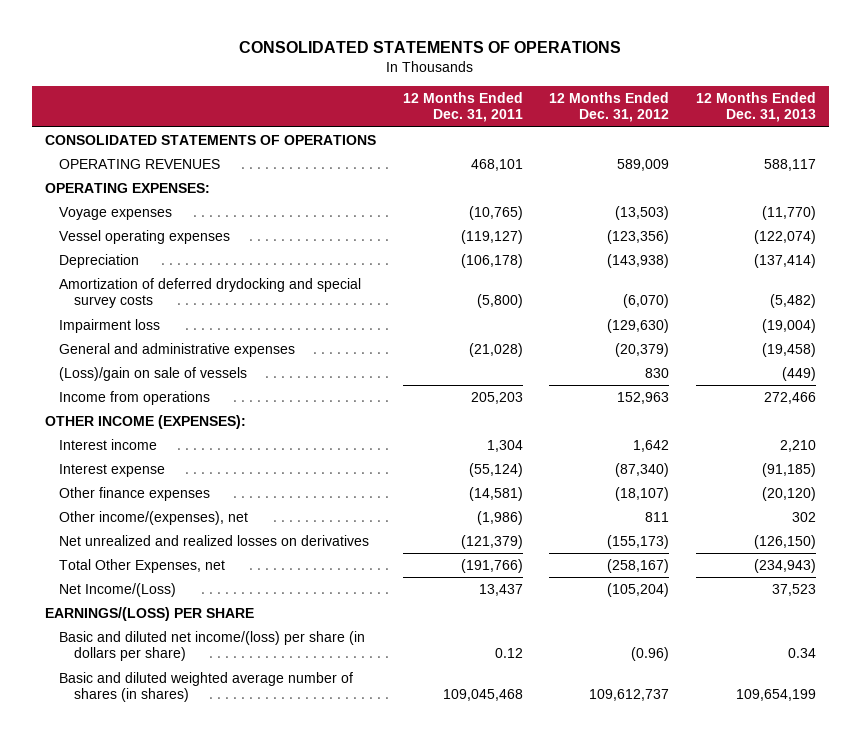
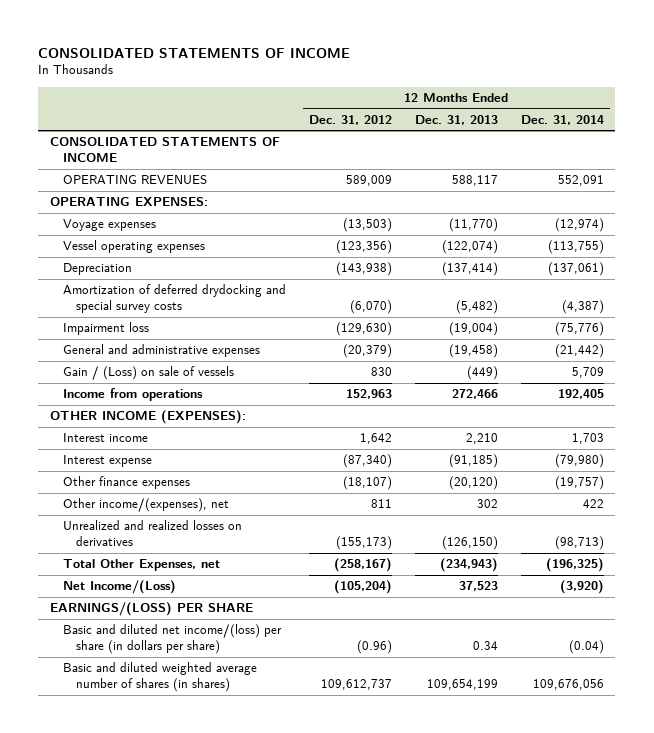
[239,41,622,54] CONSOLIDATED STATEMENTS OF OPERATIONS -> [38,47,351,58] CONSOLIDATED STATEMENTS OF INCOME
[402,91,523,123] 12 Months Ended Dec. 31, 2011 -> none
none -> [520,114,604,125] Dec. 31, 2014
[44,134,376,145] CONSOLIDATED STATEMENTS OF OPERATIONS -> [50,137,281,162] CONSOLIDATED STATEMENTS OF INCOME
[59,366,248,381] (Loss)/gain on sale of vessels -> [62,366,234,381] Gain / (Loss) on sale of vessels
[59,534,370,546] Net unrealized and realized losses on derivatives -> [62,520,242,546] Unrealized and realized losses on derivatives

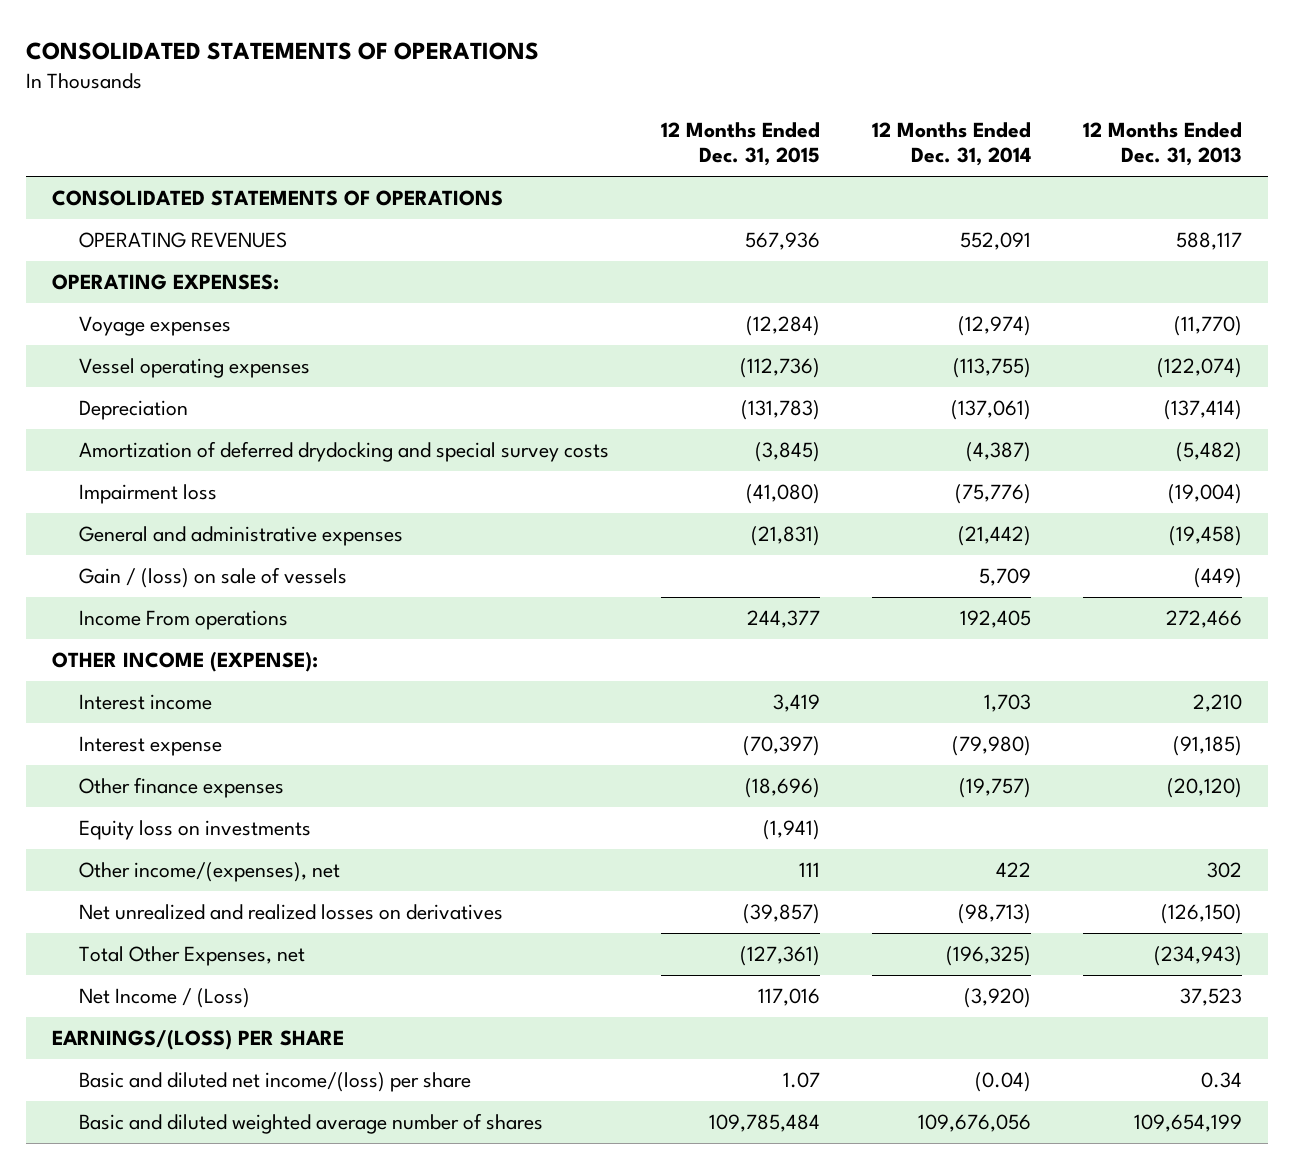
[38,47,351,58] CONSOLIDATED STATEMENTS OF INCOME -> [25,41,539,60] CONSOLIDATED STATEMENTS OF OPERATIONS
[308,114,392,125] Dec. 31, 2012 -> none
none -> [660,122,820,167] 12 Months Ended Dec. 31, 2015
[50,137,281,162] CONSOLIDATED STATEMENTS OF INCOME -> [51,190,503,207] CONSOLIDATED STATEMENTS OF OPERATIONS
[62,366,234,381] Gain / (Loss) on sale of vessels -> [78,567,347,589] Gain / (loss) on sale of vessels
[62,388,203,402] Income from operations -> [78,610,288,631] Income From operations
[50,410,247,425] OTHER INCOME (EXPENSES): -> [51,651,318,673] OTHER INCOME (EXPENSE):
none -> [78,820,311,841] Equity loss on investments
[62,520,242,546] Unrealized and realized losses on derivatives -> [78,904,503,921] Net unrealized and realized losses on derivatives
[62,580,176,595] Net Income/(Loss) -> [78,988,250,1009] Net Income / (Loss)
[62,624,282,654] Basic and diluted net income/(loss) per share (in dollars per share) -> [78,1072,471,1093] Basic and diluted net income/(loss) per share
[62,662,257,692] Basic and diluted weighted average number of shares (in shares) -> [78,1113,543,1135] Basic and diluted weighted average number of shares

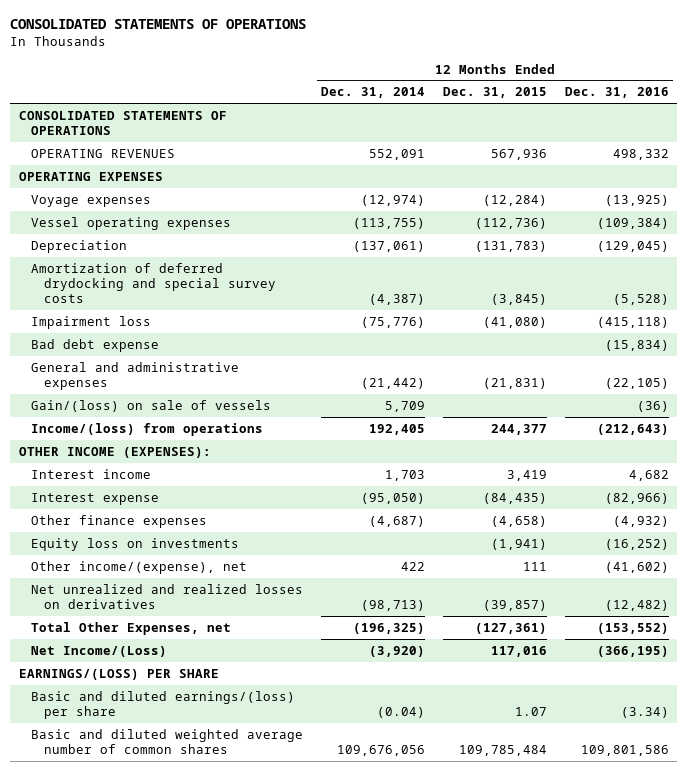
[1083,122,1243,167] 12 Months Ended Dec. 31, 2013 -> none
none -> [564,87,669,99] Dec. 31, 2016
[51,274,279,291] OPERATING EXPENSES: -> [19,171,164,181] OPERATING EXPENSES
none -> [31,338,160,352] Bad debt expense
[78,567,347,589] Gain / (loss) on sale of vessels -> [31,399,272,412] Gain/(loss) on sale of vessels
[78,610,288,631] Income From operations -> [31,422,264,436] Income/(loss) from operations
[51,651,318,673] OTHER INCOME (EXPENSE): -> [19,446,212,458] OTHER INCOME (EXPENSES):
[742,736,820,757] (70,397) -> [482,492,547,504] (84,435)
[951,736,1031,757] (79,980) -> [361,492,426,504] (95,050)
[744,778,820,799] (18,696) -> [490,515,547,527] (4,658)
[958,778,1031,799] (19,757) -> [369,515,426,527] (4,687)
[78,862,340,883] Other income/(expenses), net -> [31,560,248,574] Other income/(expense), net
[78,988,250,1009] Net Income / (Loss) -> [31,645,168,657] Net Income/(Loss)
[78,1072,471,1093] Basic and diluted net income/(loss) per share -> [31,690,296,720] Basic and diluted earnings/(loss) per share
[78,1113,543,1135] Basic and diluted weighted average number of shares -> [31,728,304,755] Basic and diluted weighted average number of common shares

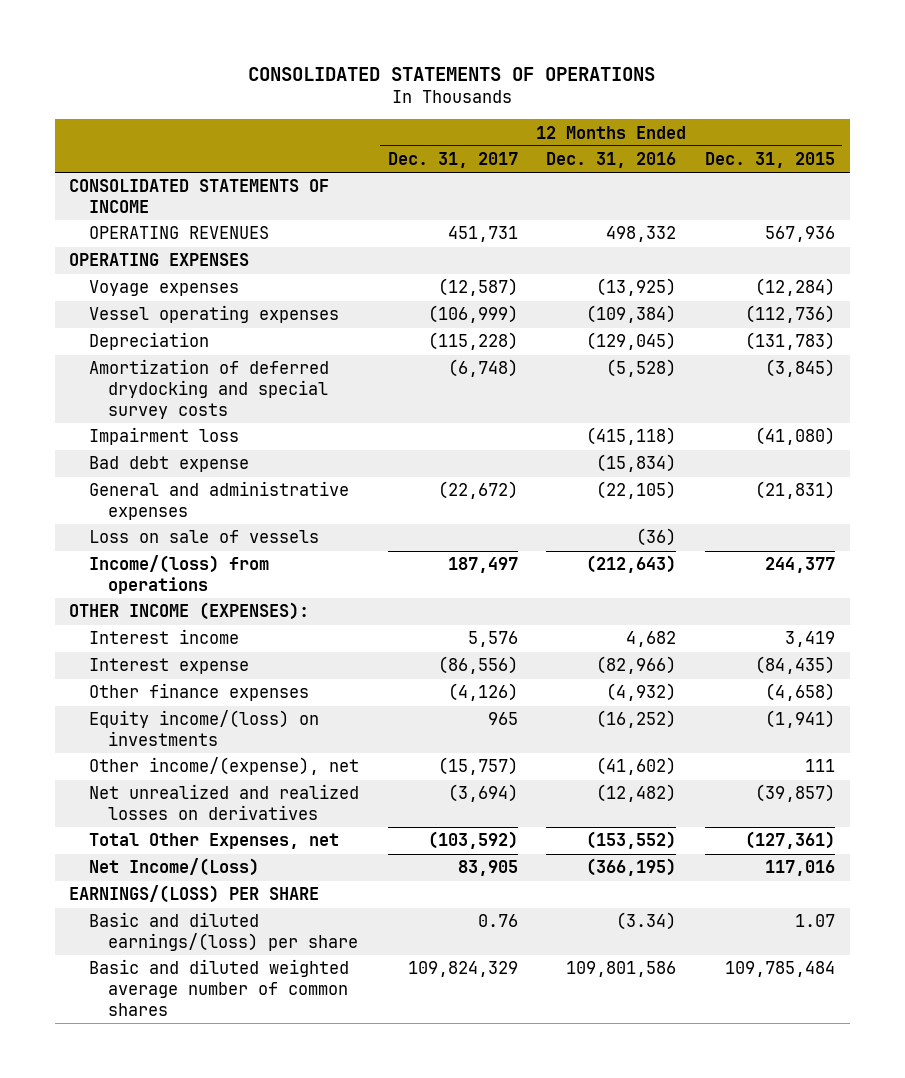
[321,87,426,99] Dec. 31, 2014 -> none
none -> [387,152,518,169] Dec. 31, 2017
[19,110,228,136] CONSOLIDATED STATEMENTS OF OPERATIONS -> [69,179,330,214] CONSOLIDATED STATEMENTS OF INCOME
[31,399,272,412] Gain/(loss) on sale of vessels -> [88,530,319,544] Loss on sale of vessels
[31,537,240,551] Equity loss on investments -> [88,710,319,747] Equity income/(loss) on investments

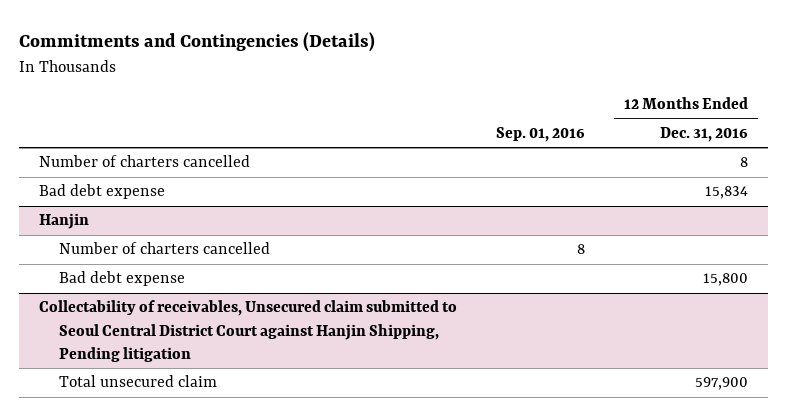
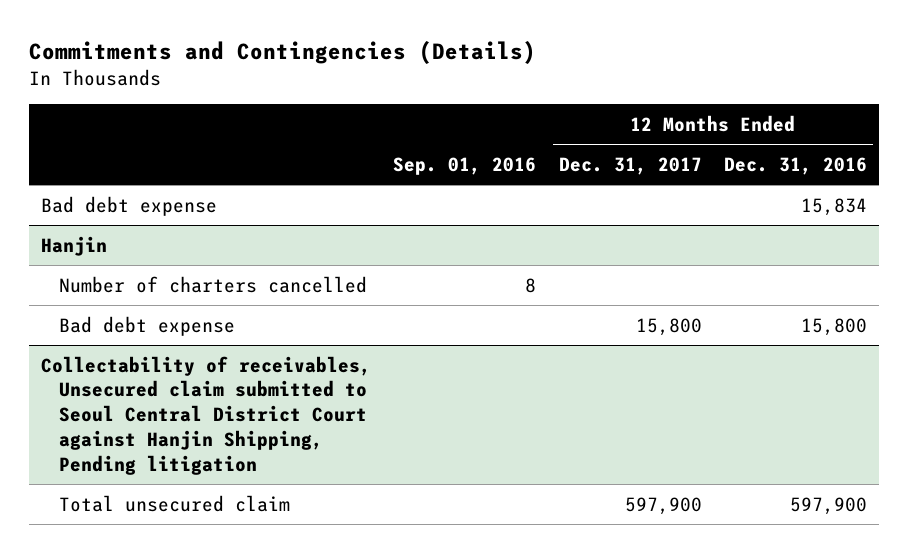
none -> [558,157,702,176] Dec. 31, 2017
[38,155,250,168] Number of charters cancelled -> none

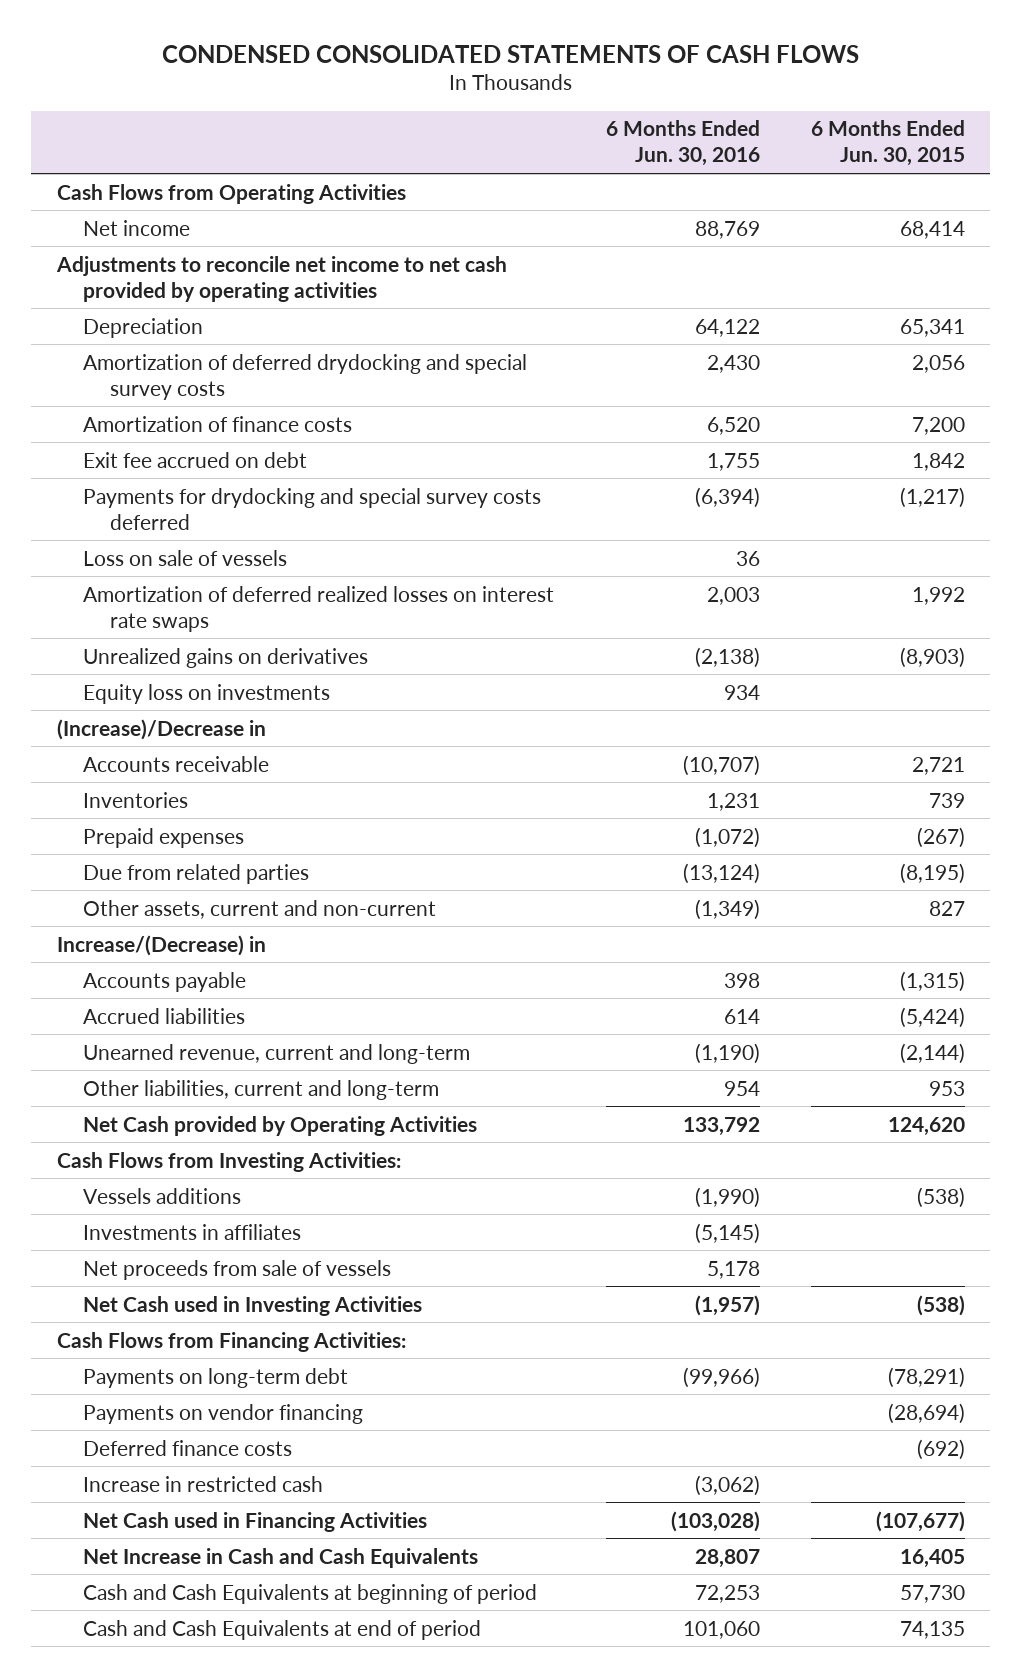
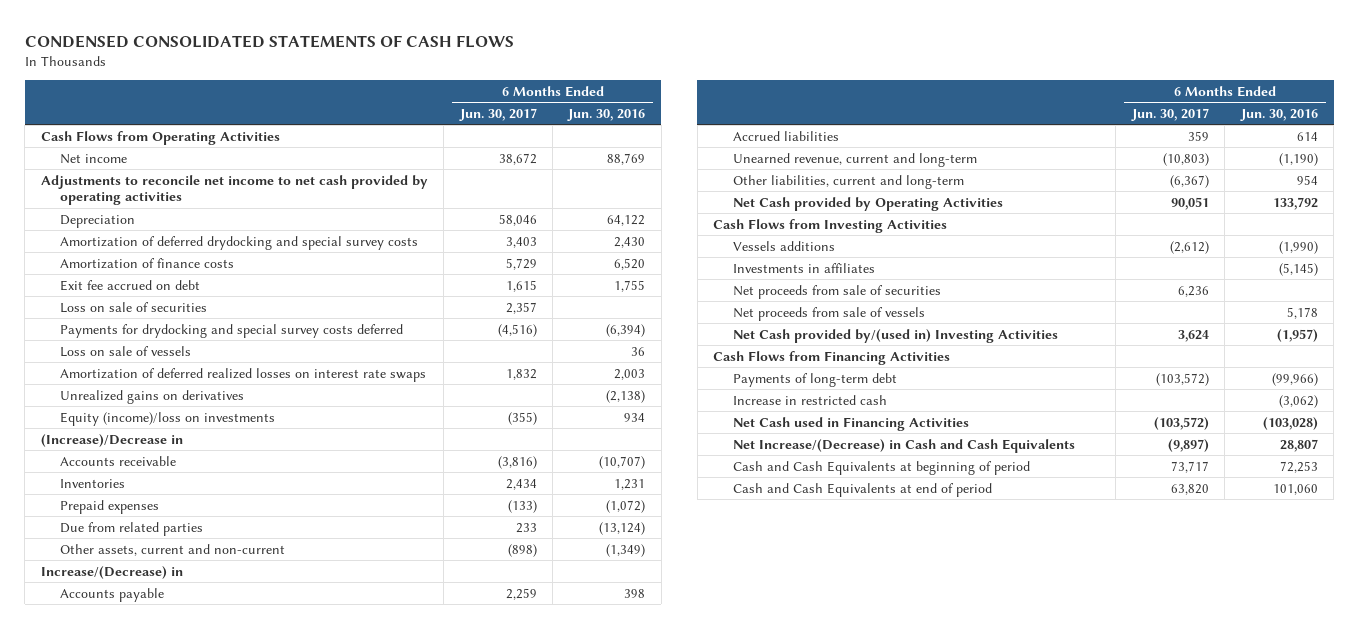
[810,120,965,167] 6 Months Ended Jun. 30, 2015 -> none
none -> [458,107,537,121] Jun. 30, 2017
none -> [60,301,208,313] Loss on sale of securities
[83,683,331,704] Equity loss on investments -> [60,411,276,426] Equity (income)/loss on investments
[56,1151,401,1172] Cash Flows from Investing Activities: -> [713,218,948,233] Cash Flows from Investing Activities
none -> [732,284,941,299] Net proceeds from sale of securities
[83,1403,364,1424] Payments on vendor financing -> none
[83,1439,293,1456] Deferred finance costs -> none
[83,1295,423,1316] Net Cash used in Investing Activities -> [732,328,1058,343] Net Cash provided by/(used in) Investing Activities
[56,1331,406,1352] Cash Flows from Financing Activities: -> [713,350,951,365] Cash Flows from Financing Activities
[83,1367,349,1388] Payments on long-term debt -> [732,372,897,387] Payments of long-term debt
[83,1547,479,1568] Net Increase in Cash and Cash Equivalents -> [732,438,1075,453] Net Increase/(Decrease) in Cash and Cash Equivalents

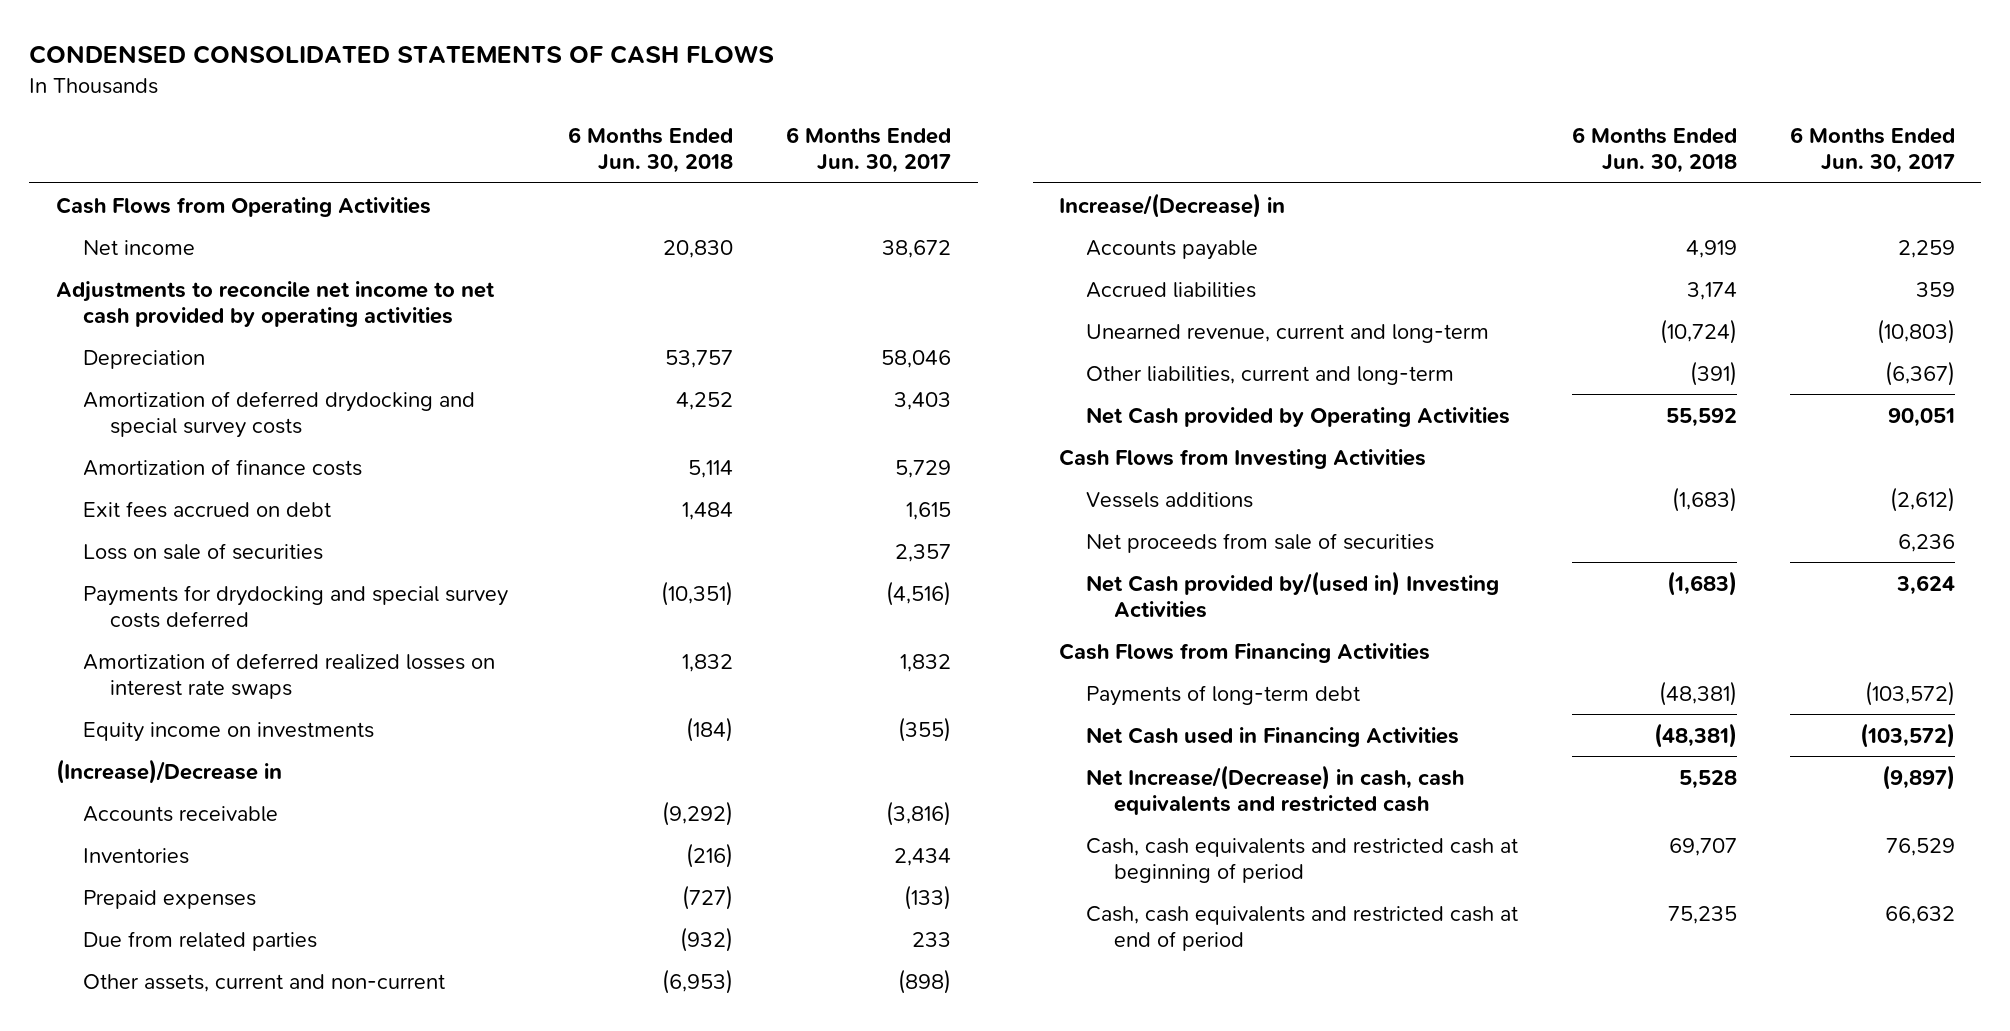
[567,108,646,121] Jun. 30, 2016 -> none
none -> [567,127,733,174] 6 Months Ended Jun. 30, 2018
[60,279,201,291] Exit fee accrued on debt -> [82,500,331,518] Exit fees accrued on debt
[60,345,192,357] Loss on sale of vessels -> none
[60,389,245,404] Unrealized gains on derivatives -> none
[60,411,276,426] Equity (income)/loss on investments -> [82,721,374,742] Equity income on investments
[732,262,875,273] Investments in affiliates -> none
[732,306,925,321] Net proceeds from sale of vessels -> none
[732,394,887,405] Increase in restricted cash -> none
[732,438,1075,453] Net Increase/(Decrease) in Cash and Cash Equivalents -> [1086,764,1465,815] Net Increase/(Decrease) in cash, cash equivalents and restricted cash
[732,460,1030,475] Cash and Cash Equivalents at beginning of period -> [1086,837,1519,883] Cash, cash equivalents and restricted cash at beginning of period
[1170,460,1209,473] 73,717 -> [1885,837,1955,856] 76,529
[732,482,992,497] Cash and Cash Equivalents at end of period -> [1086,905,1519,951] Cash, cash equivalents and restricted cash at end of period
[1170,483,1209,495] 63,820 -> [1884,905,1955,924] 66,632

